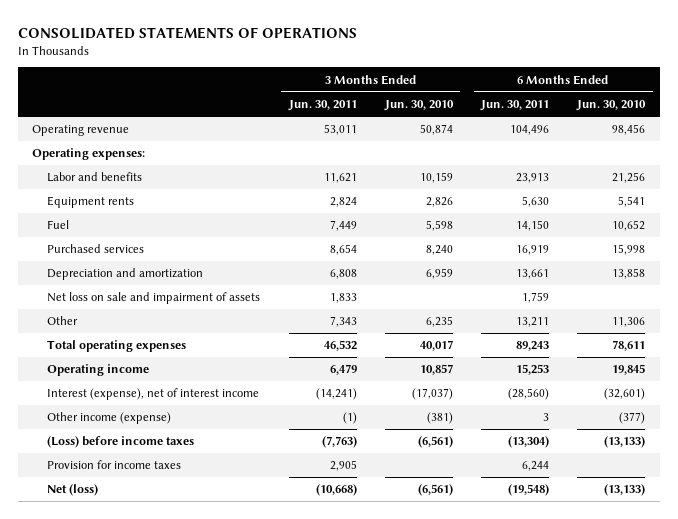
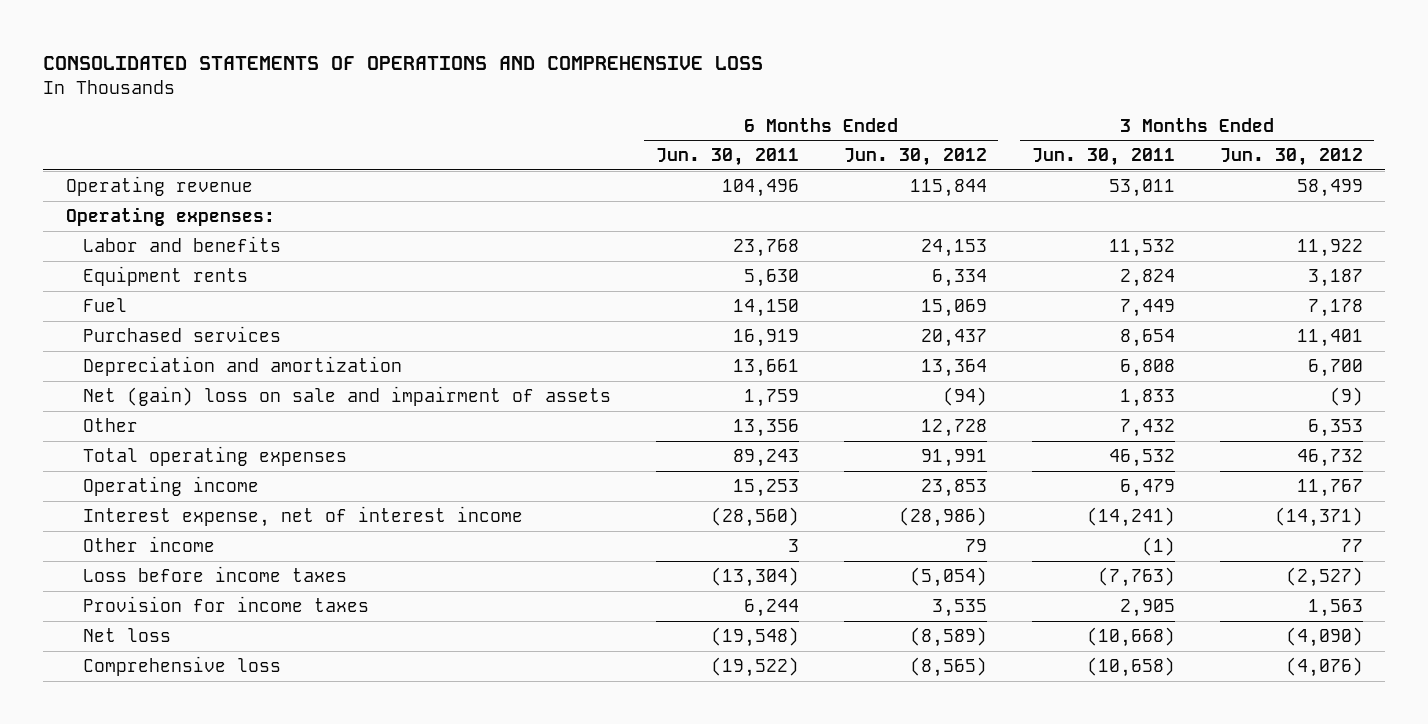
[18,26,358,39] CONSOLIDATED STATEMENTS OF OPERATIONS -> [43,56,764,71] CONSOLIDATED STATEMENTS OF OPERATIONS AND COMPREHENSIVE LOSS
[383,99,454,111] Jun. 30, 2010 -> none
[576,99,647,111] Jun. 30, 2010 -> none
none -> [843,148,987,167] Jun. 30, 2012
none -> [1219,148,1363,167] Jun. 30, 2012
[323,173,357,184] 11,621 -> [1108,238,1175,257] 11,532
[516,173,550,184] 23,913 -> [732,238,799,257] 23,768
[47,292,261,305] Net loss on sale and impairment of assets -> [82,385,611,406] Net (gain) loss on sale and impairment of assets
[329,316,357,328] 7,343 -> [1119,418,1175,437] 7,432
[516,317,550,328] 13,211 -> [732,418,799,437] 13,356
[47,388,260,401] Interest (expense), net of interest income -> [82,505,523,527] Interest expense, net of interest income
[47,412,172,425] Other income (expense) -> [82,535,215,552] Other income
[47,436,195,449] (Loss) before income taxes -> [82,565,347,582] Loss before income taxes
[47,484,99,497] Net (loss) -> [82,627,171,642] Net loss
none -> [82,655,281,676] Comprehensive loss

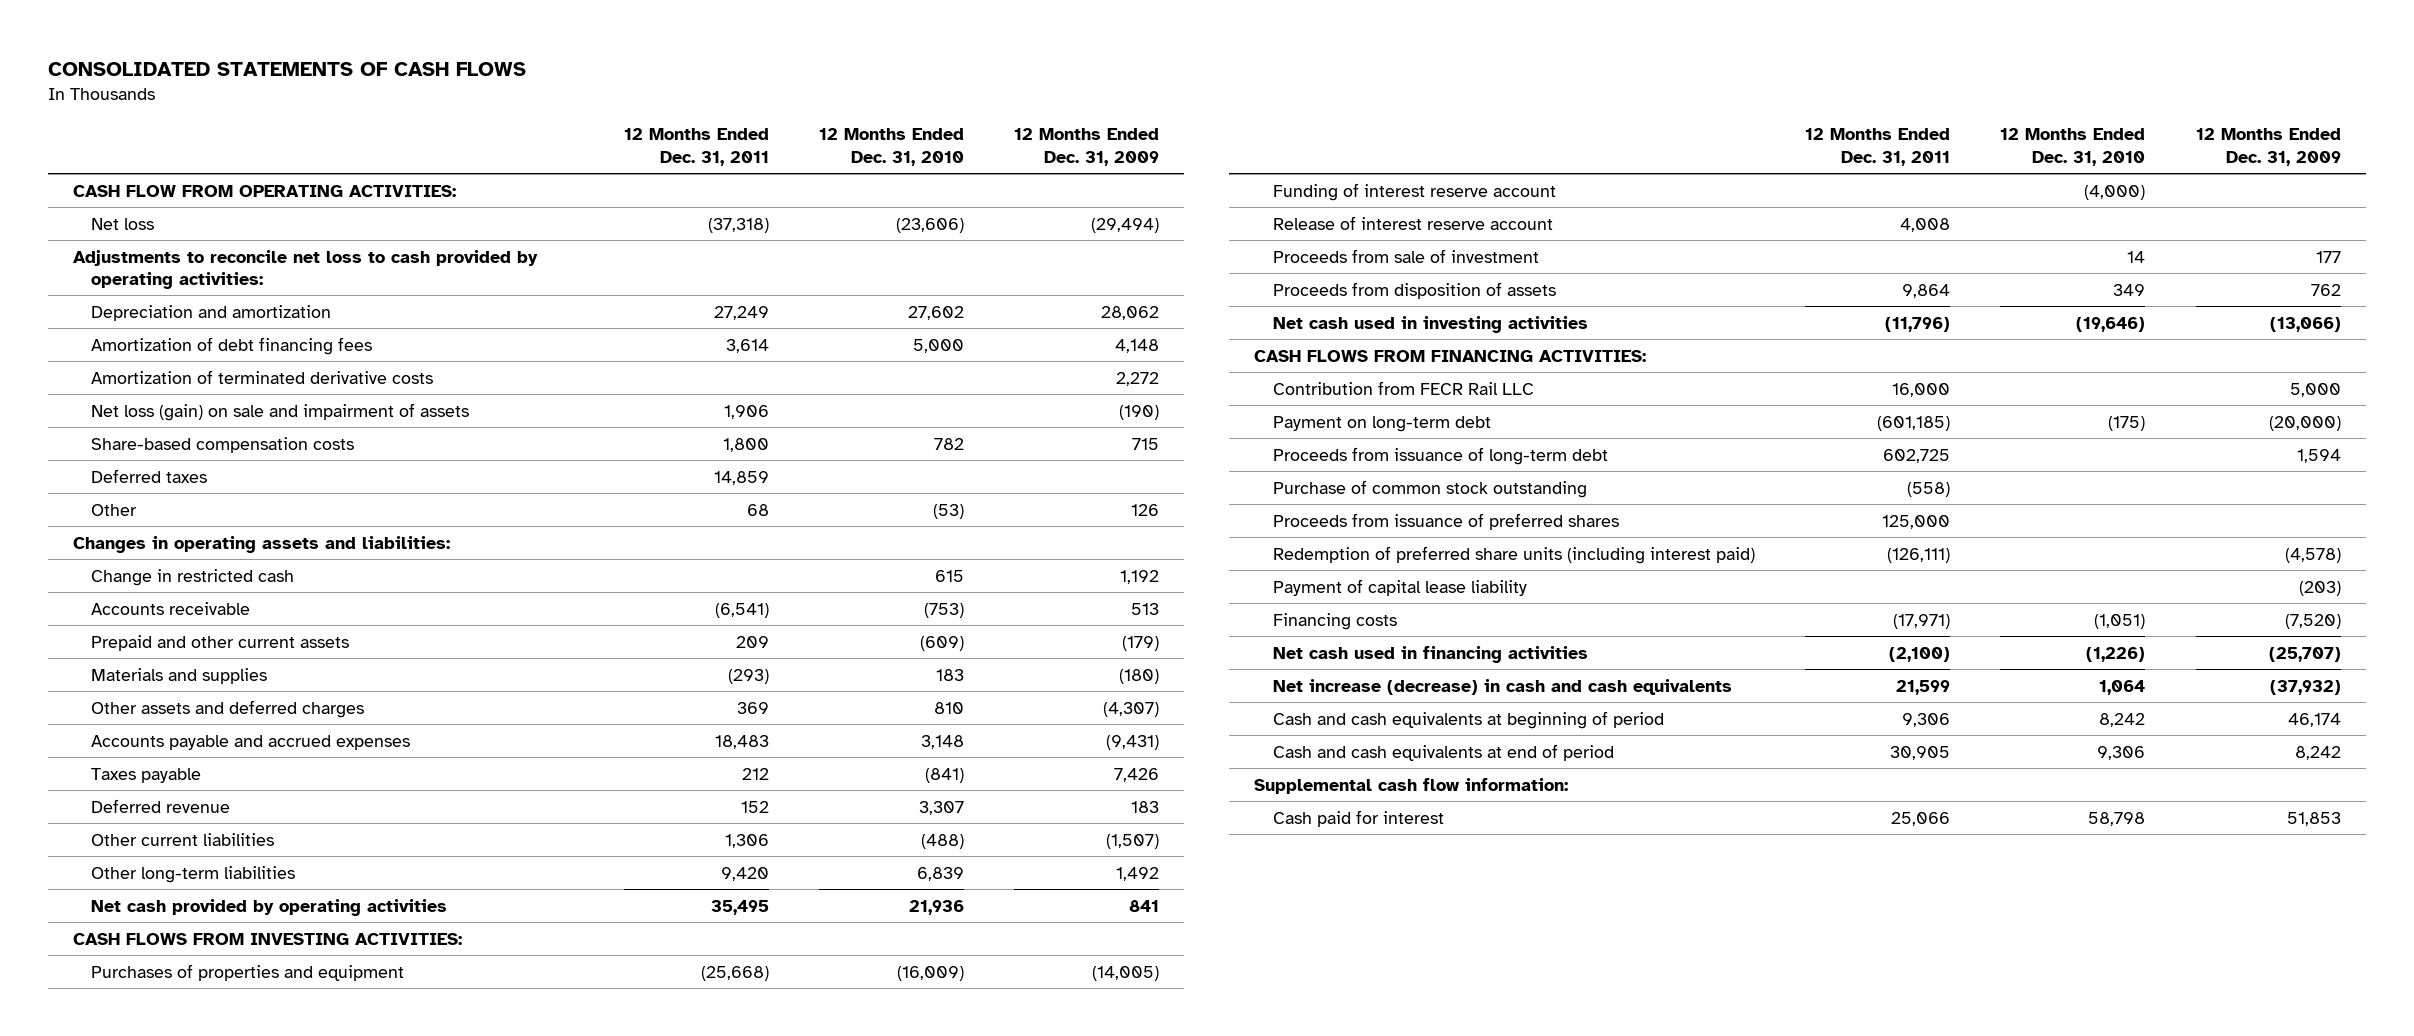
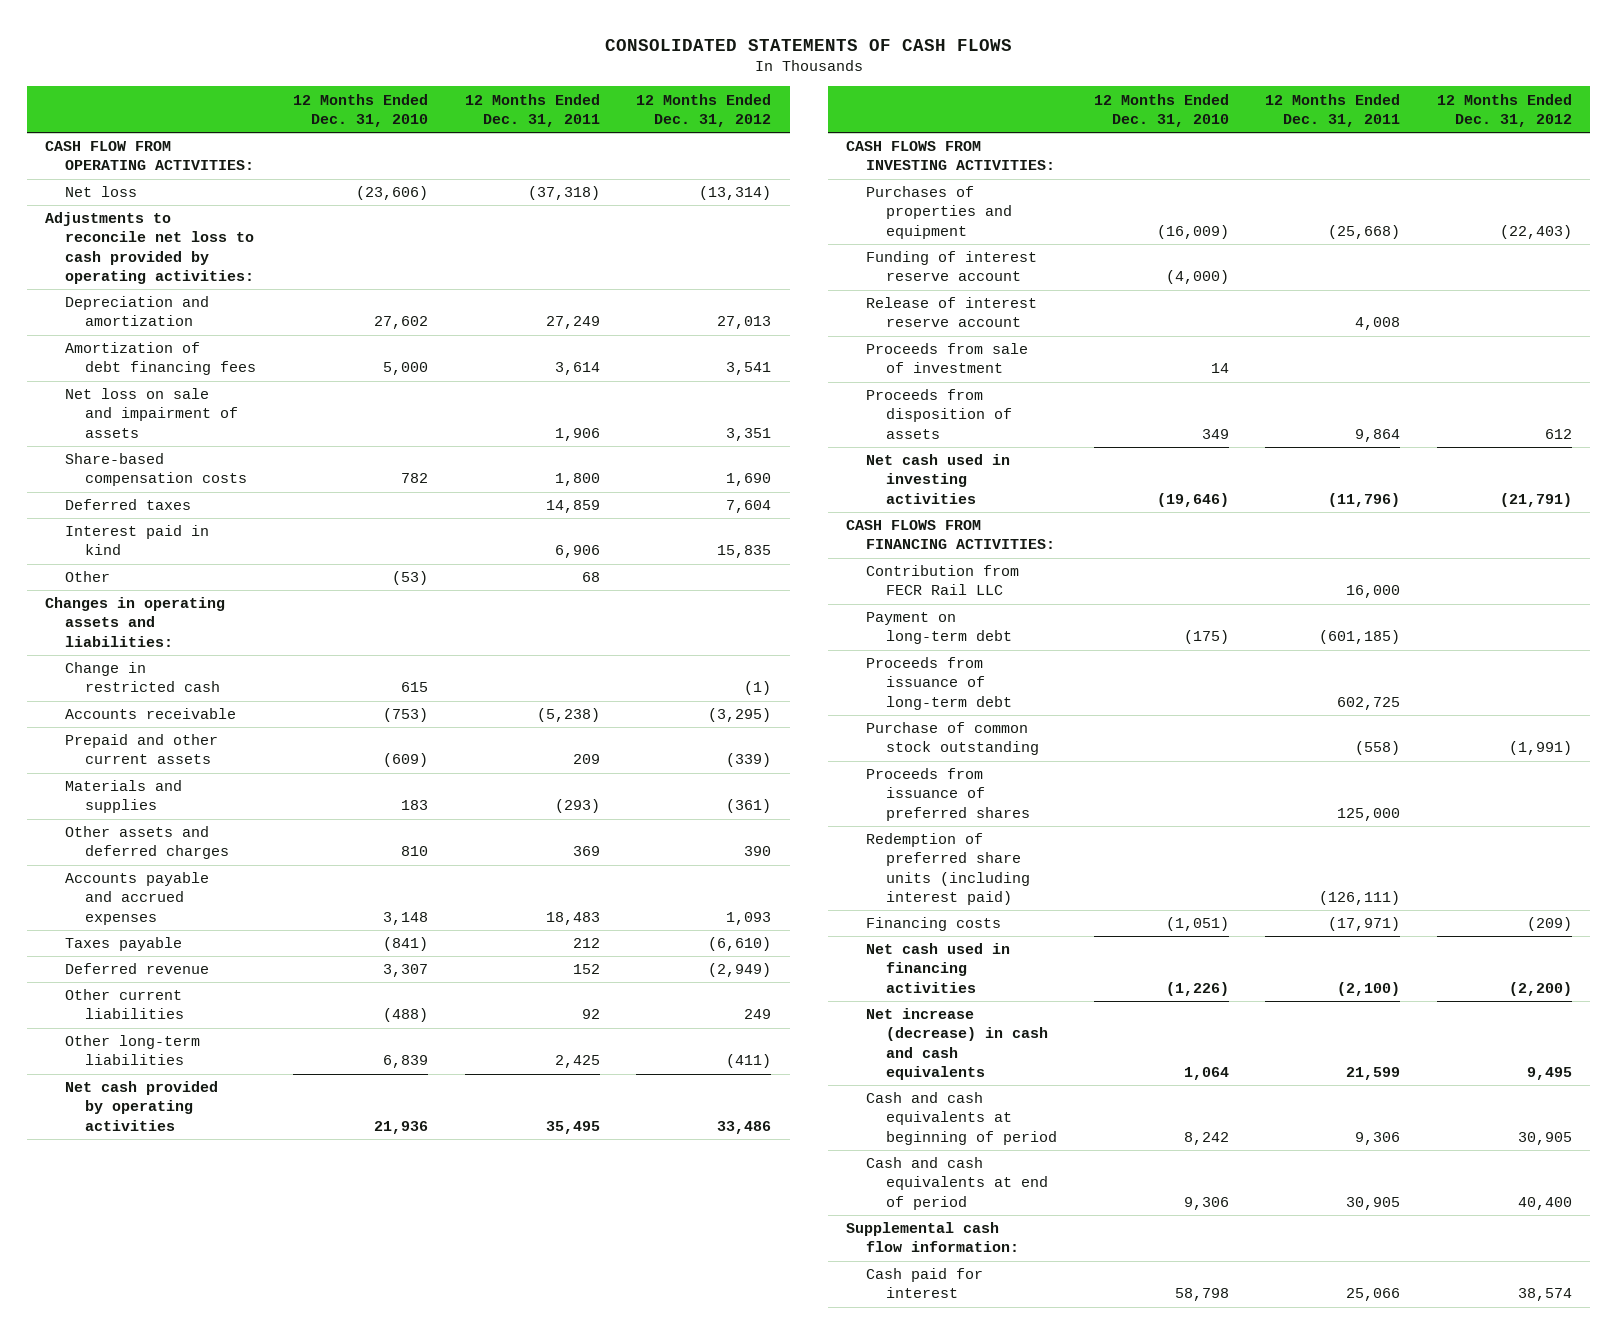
[1014,128,1160,166] 12 Months Ended Dec. 31, 2009 -> none
none -> [636,93,772,127] 12 Months Ended Dec. 31, 2012
[91,369,434,384] Amortization of terminated derivative costs -> none
[91,402,470,421] Net loss (gain) on sale and impairment of assets -> [65,388,239,438] Net loss on sale and impairment of assets
none -> [65,525,210,556] Interest paid in kind
[714,602,769,618] (6,541) -> [536,708,600,723] (5,238)
[724,833,769,848] 1,306 -> [581,1009,600,1020] 92
[720,866,769,881] 9,420 -> [554,1055,600,1069] 2,425
[1272,578,1527,596] Payment of capital lease liability -> none

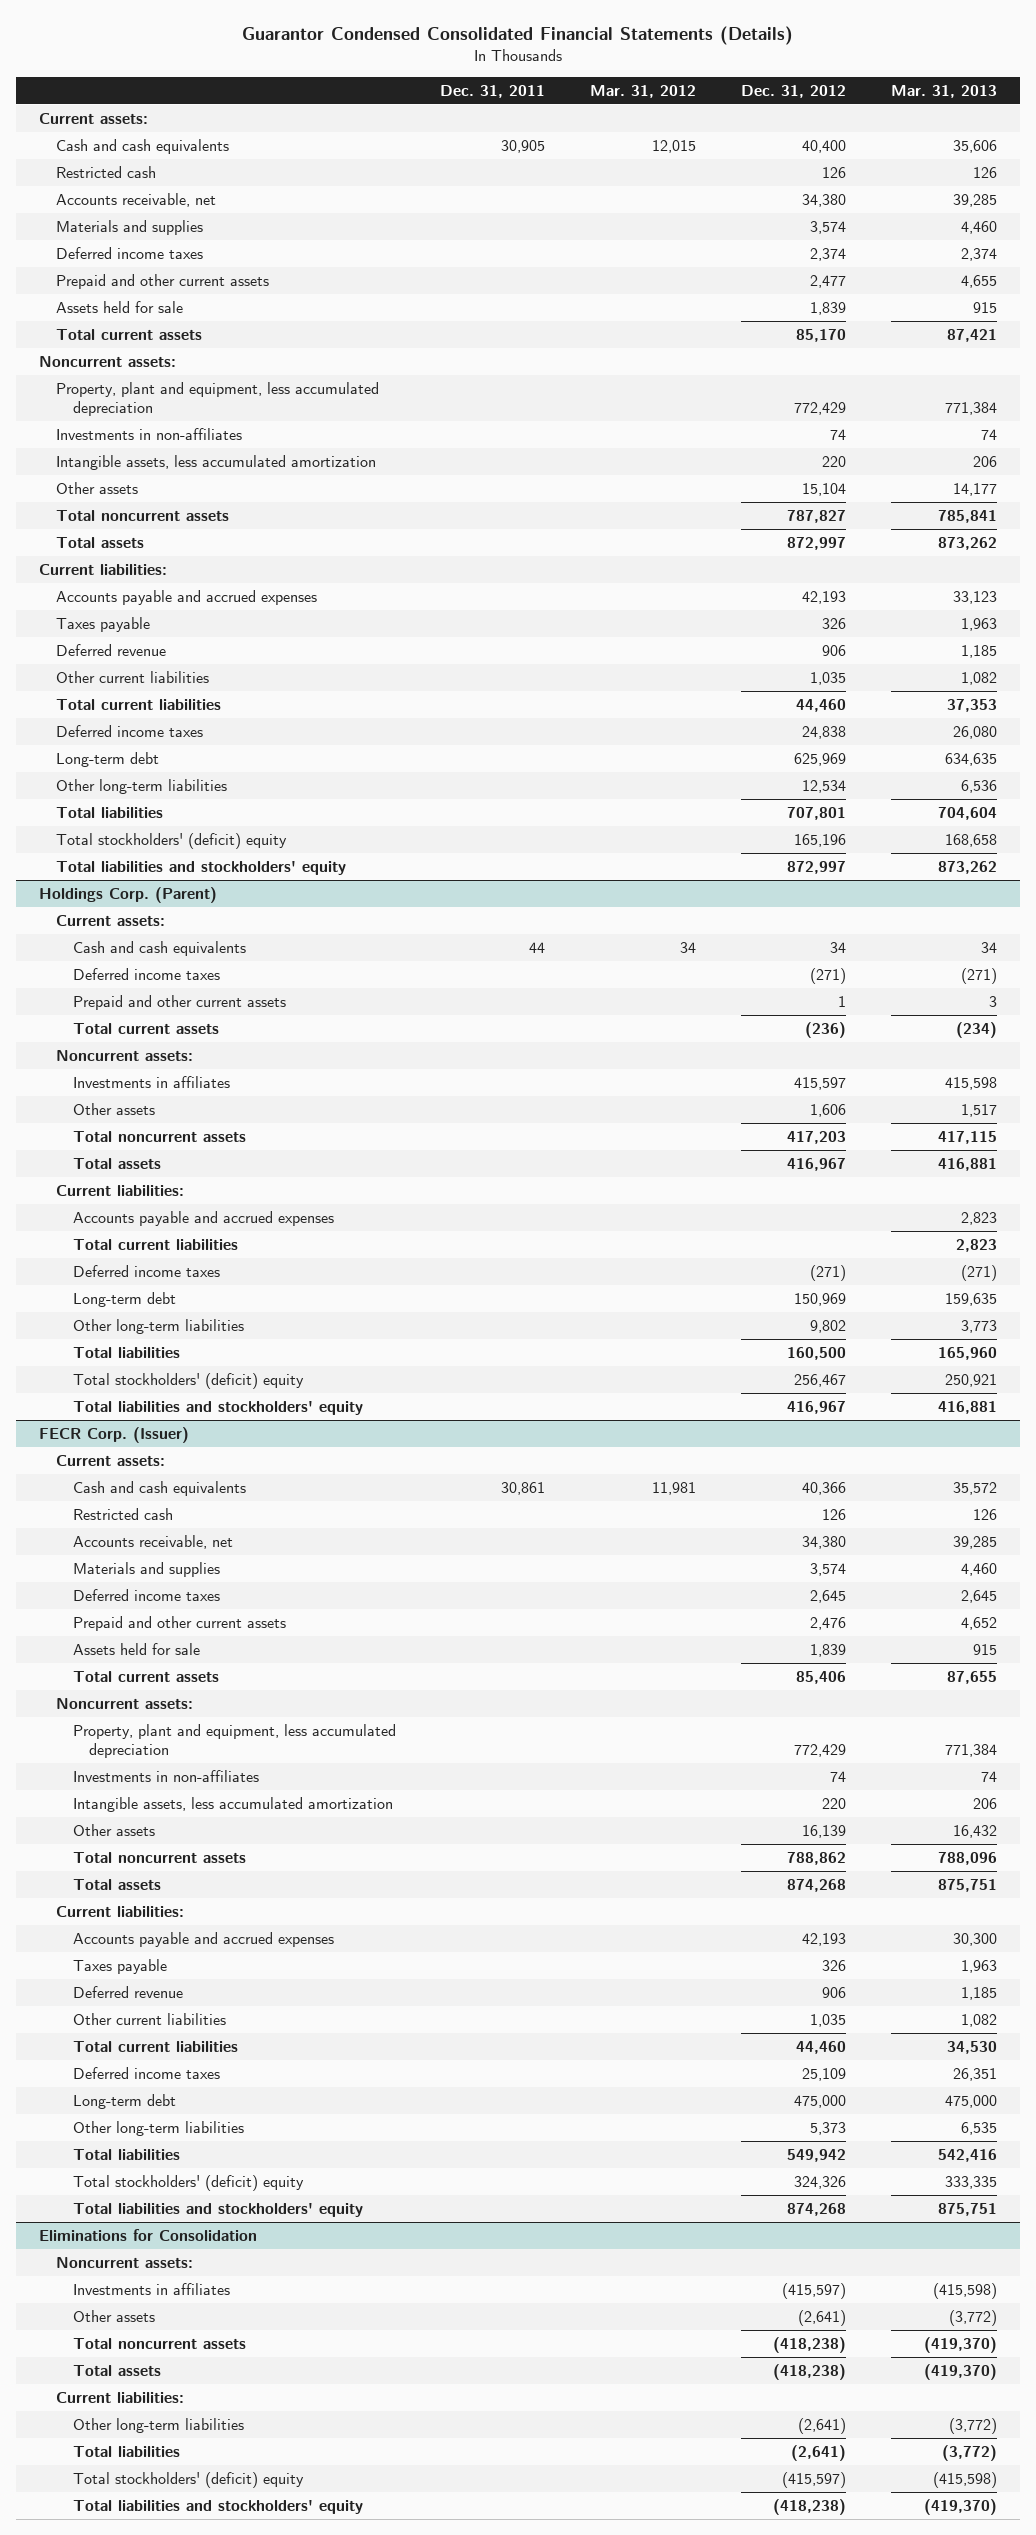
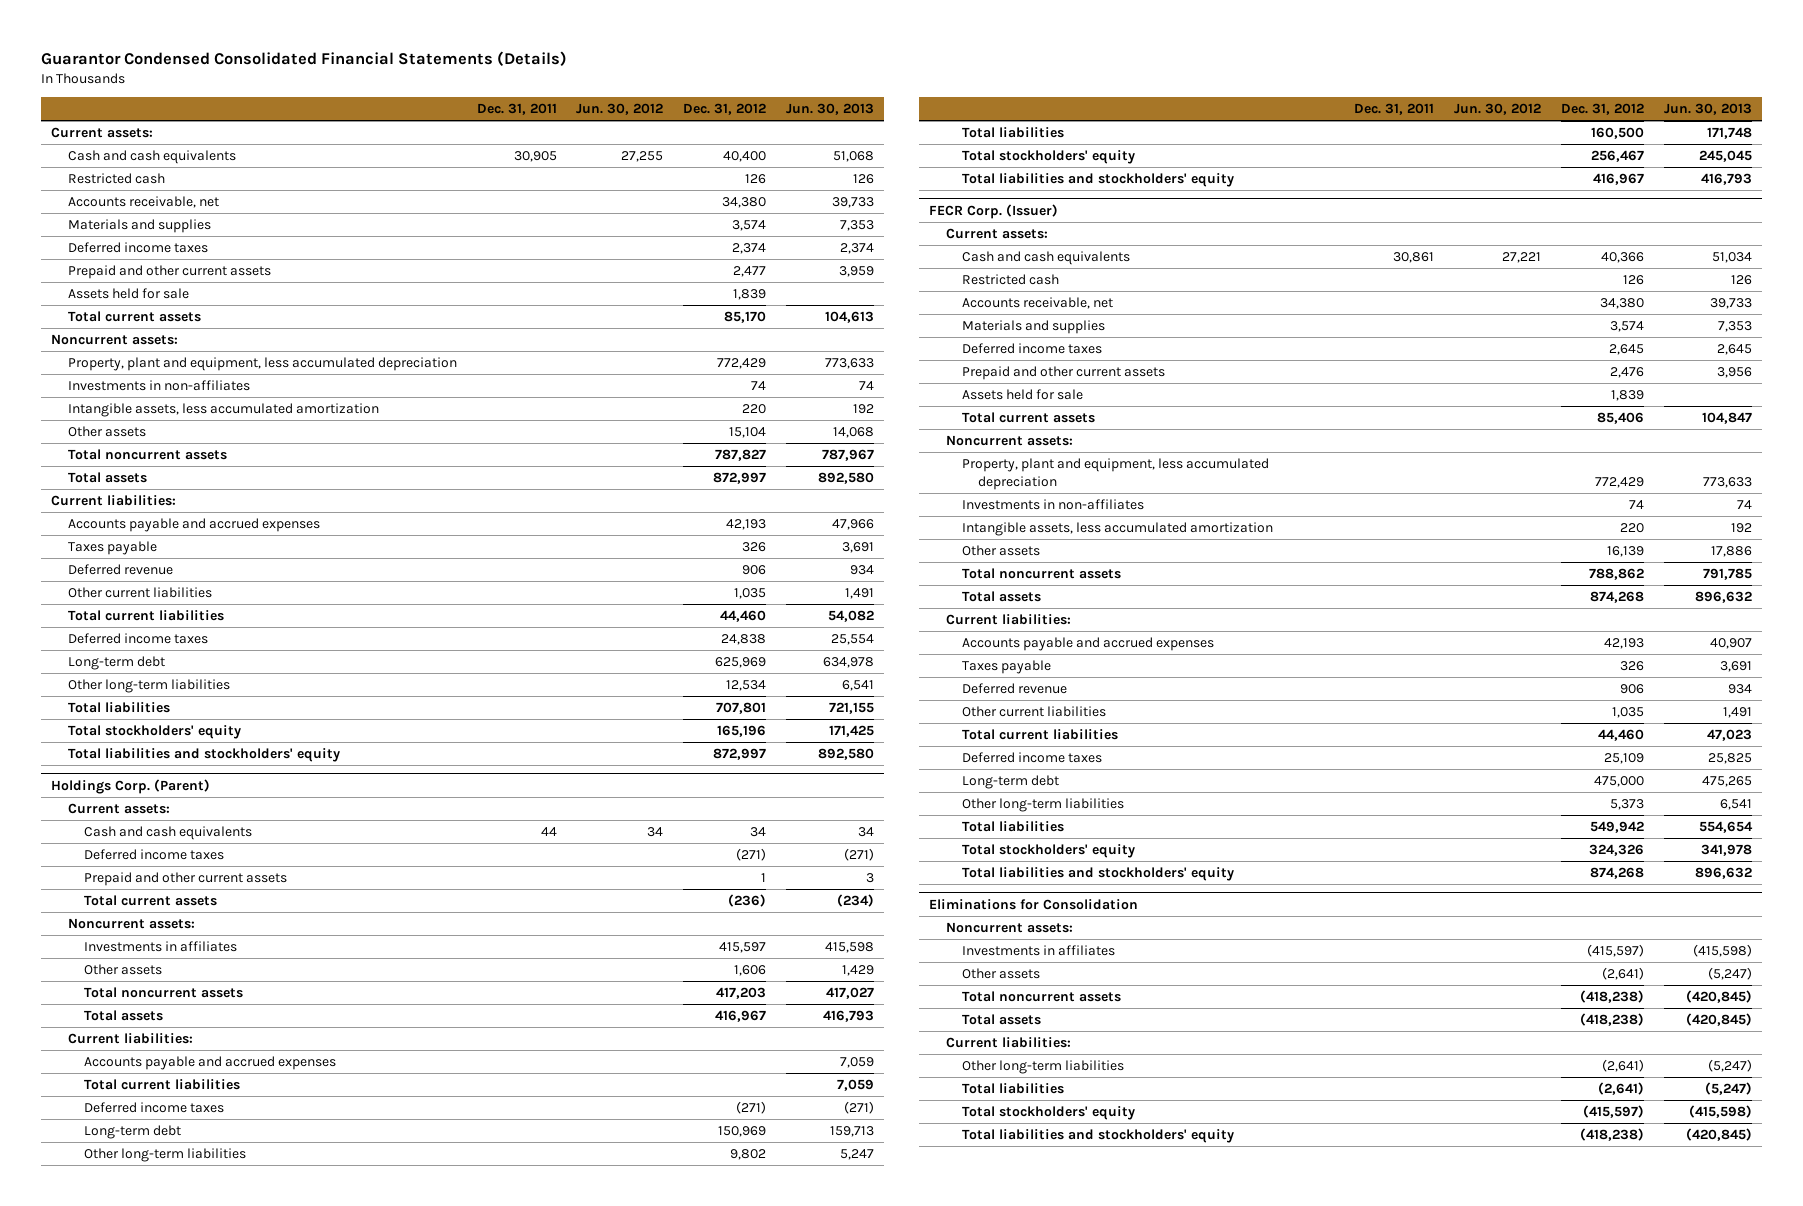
[590,84,697,98] Mar. 31, 2012 -> none
[891,84,998,98] Mar. 31, 2013 -> none
none -> [576,103,664,116] Jun. 30, 2012
none -> [785,103,874,116] Jun. 30, 2013
[55,832,287,849] Total stockholders' (deficit) equity -> [67,725,241,740] Total stockholders' equity
[72,1372,304,1389] Total stockholders' (deficit) equity -> [962,150,1136,165] Total stockholders' equity
[72,2174,304,2191] Total stockholders' (deficit) equity -> [962,844,1136,859] Total stockholders' equity
[72,2471,304,2488] Total stockholders' (deficit) equity -> [962,1106,1136,1121] Total stockholders' equity

